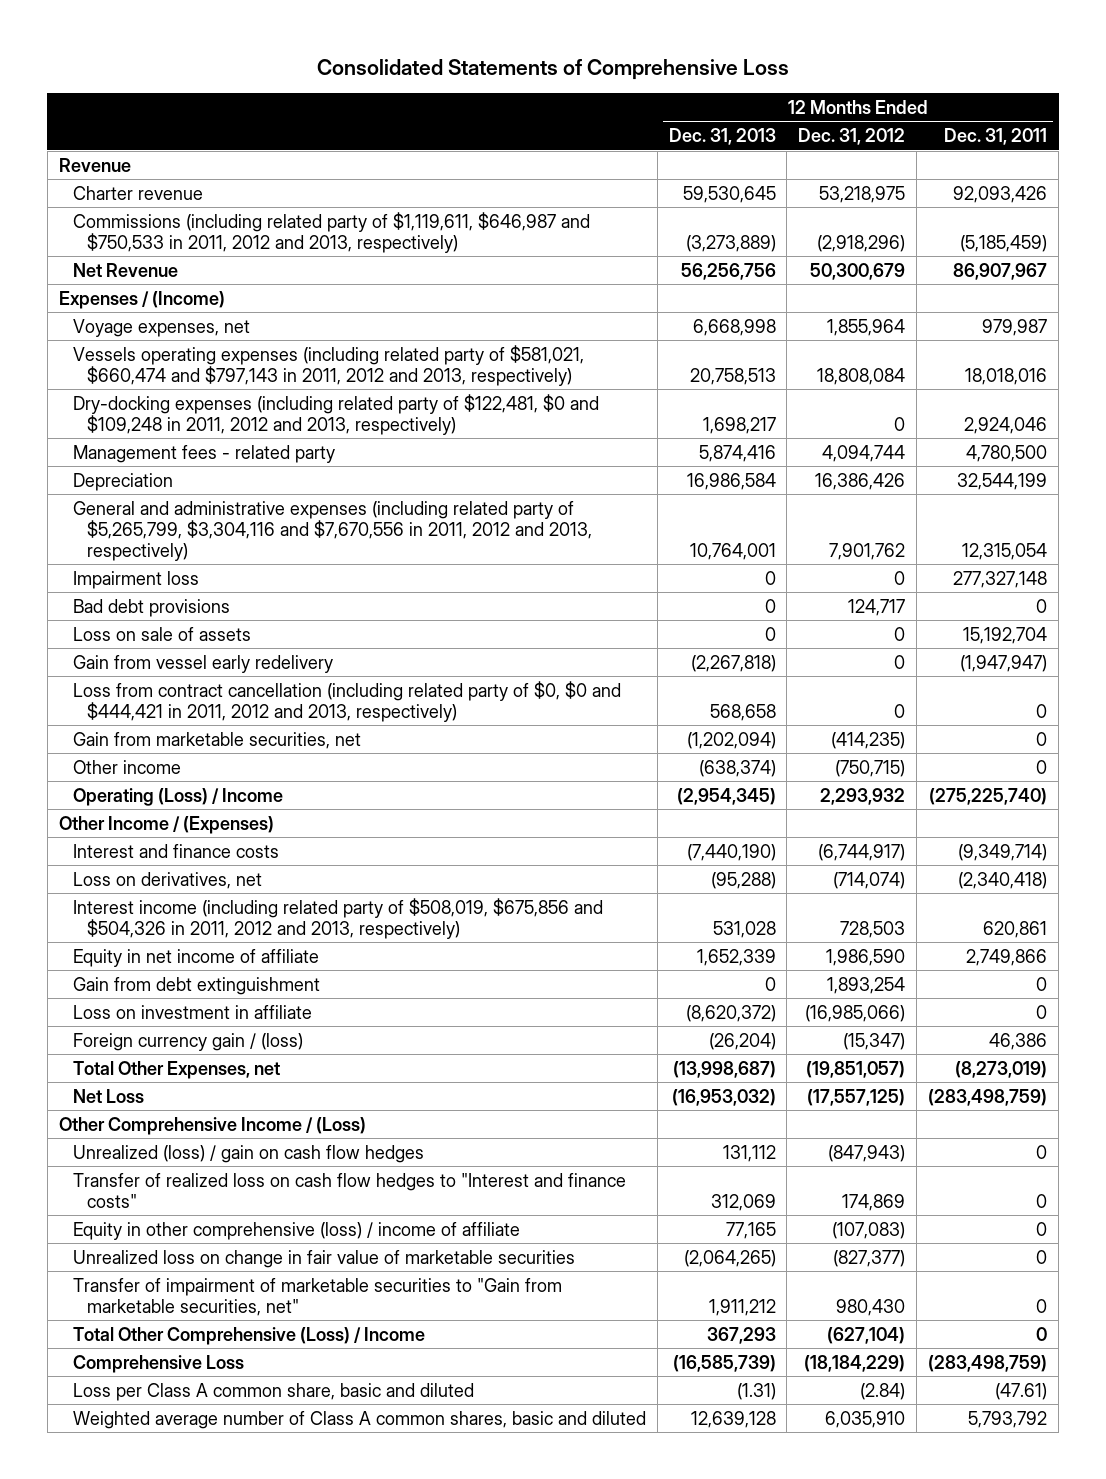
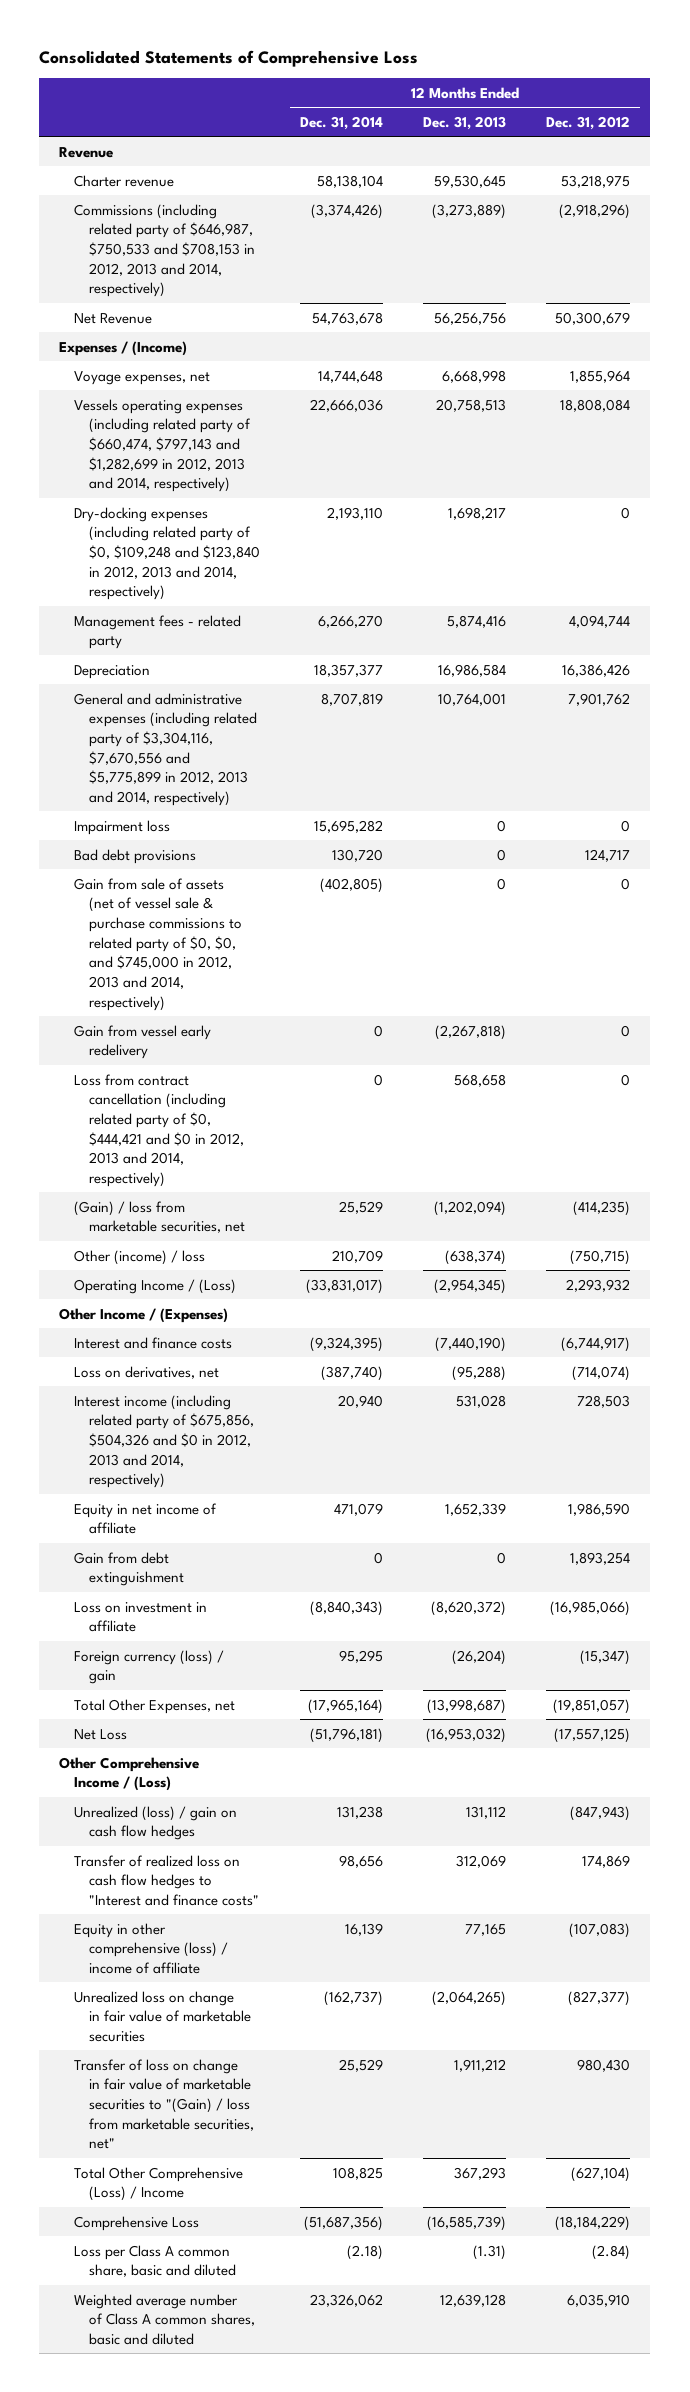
[944,128,1048,146] Dec. 31, 2011 -> none
none -> [300,115,384,130] Dec. 31, 2014
[72,211,590,253] Commissions (including related party of $1,119,611, $646,987 and $750,533 in 2011, 2012 and 2013, respectively) -> [74,203,256,298] Commissions (including related party of $646,987, $750,533 and $708,153 in 2012, 2013 and 2014, respectively)
[72,344,584,386] Vessels operating expenses (including related party of $581,021, $660,474 and $797,143 in 2011, 2012 and 2013, respectively) -> [74,398,252,493] Vessels operating expenses (including related party of $660,474, $797,143 and $1,282,699 in 2012, 2013 and 2014, respectively)
[72,393,599,435] Dry-docking expenses (including related party of $122,481, $0 and $109,248 in 2011, 2012 and 2013, respectively) -> [74,506,261,601] Dry-docking expenses (including related party of $0, $109,248 and $123,840 in 2012, 2013 and 2014, respectively)
[72,500,592,561] General and administrative expenses (including related party of $5,265,799, $3,304,116 and $7,670,556 in 2011, 2012 and 2013, respectively) -> [74,692,258,806] General and administrative expenses (including related party of $3,304,116, $7,670,556 and $5,775,899 in 2012, 2013 and 2014, respectively)
[72,626,251,641] Loss on sale of assets -> [74,877,243,1011] Gain from sale of assets (net of vessel sale & purchase commissions to related party of $0, $0, and $745,000 in 2012, 2013 and 2014, respectively)
[72,680,621,722] Loss from contract cancellation (including related party of $0, $0 and $444,421 in 2011, 2012 and 2013, respectively) -> [74,1073,245,1187] Loss from contract cancellation (including related party of $0, $444,421 and $0 in 2012, 2013 and 2014, respectively)
[72,731,361,749] Gain from marketable securities, net -> [74,1200,246,1234] (Gain) / loss from marketable securities, net
[72,759,181,774] Other income -> [74,1249,206,1265] Other (income) / loss
[72,787,283,806] Operating (Loss) / Income -> [74,1278,237,1294] Operating Income / (Loss)
[72,897,603,939] Interest income (including related party of $508,019, $675,856 and $504,326 in 2011, 2012 and 2013, respectively) -> [74,1394,255,1489] Interest income (including related party of $675,856, $504,326 and $0 in 2012, 2013 and 2014, respectively)
[72,1032,303,1051] Foreign currency gain / (loss) -> [74,1649,225,1685] Foreign currency (loss) / gain
[72,1277,562,1316] Transfer of impairment of marketable securities to "Gain from marketable securities, net" -> [74,2058,255,2150] Transfer of loss on change in fair value of marketable securities to "(Gain) / loss from marketable securities, net"

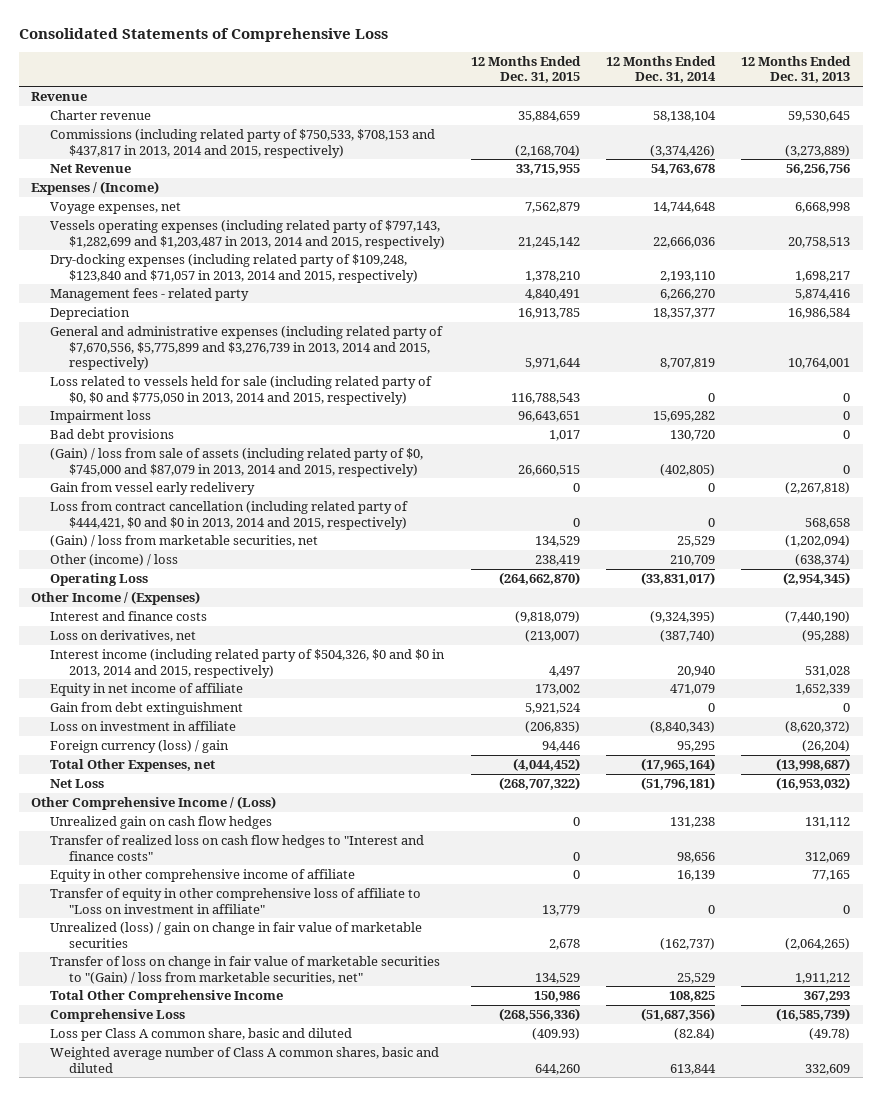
[546,115,631,130] Dec. 31, 2012 -> none
none -> [470,56,581,84] 12 Months Ended Dec. 31, 2015
[74,203,256,298] Commissions (including related party of $646,987, $750,533 and $708,153 in 2012, 2013 and 2014, respectively) -> [50,129,436,158] Commissions (including related party of $750,533, $708,153 and $437,817 in 2013, 2014 and 2015, respectively)
[74,398,252,493] Vessels operating expenses (including related party of $660,474, $797,143 and $1,282,699 in 2012, 2013 and 2014, respectively) -> [50,220,445,249] Vessels operating expenses (including related party of $797,143, $1,282,699 and $1,203,487 in 2013, 2014 and 2015, respectively)
[74,506,261,601] Dry-docking expenses (including related party of $0, $109,248 and $123,840 in 2012, 2013 and 2014, respectively) -> [50,254,418,283] Dry-docking expenses (including related party of $109,248, $123,840 and $71,057 in 2013, 2014 and 2015, respectively)
[74,692,258,806] General and administrative expenses (including related party of $3,304,116, $7,670,556 and $5,775,899 in 2012, 2013 and 2014, respectively) -> [50,326,444,370] General and administrative expenses (including related party of $7,670,556, $5,775,899 and $3,276,739 in 2013, 2014 and 2015, respectively)
none -> [50,376,433,405] Loss related to vessels held for sale (including related party of $0, $0 and $775,050 in 2013, 2014 and 2015, respectively)
[74,877,243,1011] Gain from sale of assets (net of vessel sale & purchase commissions to related party of $0, $0, and $745,000 in 2012, 2013 and 2014, respectively) -> [50,448,424,477] (Gain) / loss from sale of assets (including related party of $0, $745,000 and $87,079 in 2013, 2014 and 2015, respectively)
[74,1073,245,1187] Loss from contract cancellation (including related party of $0, $444,421 and $0 in 2012, 2013 and 2014, respectively) -> [50,501,409,530] Loss from contract cancellation (including related party of $444,421, $0 and $0 in 2013, 2014 and 2015, respectively)
[74,1278,237,1294] Operating Income / (Loss) -> [50,573,149,587] Operating Loss
[74,1394,255,1489] Interest income (including related party of $675,856, $504,326 and $0 in 2012, 2013 and 2014, respectively) -> [50,649,446,678] Interest income (including related party of $504,326, $0 and $0 in 2013, 2014 and 2015, respectively)
[74,1805,238,1841] Unrealized (loss) / gain on cash flow hedges -> [50,816,273,830] Unrealized gain on cash flow hedges
[74,1922,229,1974] Equity in other comprehensive (loss) / income of affiliate -> [50,869,356,883] Equity in other comprehensive income of affiliate
none -> [50,888,422,914] Transfer of equity in other comprehensive loss of affiliate to "Loss on investment in affiliate"
[74,1990,252,2042] Unrealized loss on change in fair value of marketable securities -> [50,922,423,948] Unrealized (loss) / gain on change in fair value of marketable securities
[74,2166,244,2202] Total Other Comprehensive (Loss) / Income -> [50,990,284,1004] Total Other Comprehensive Income
[347,2244,384,2260] (2.18) -> [673,1028,715,1041] (82.84)
[473,2244,507,2260] (1.31) -> [808,1028,850,1041] (49.78)
[310,2293,384,2307] 23,326,062 -> [669,1063,716,1075] 613,844
[440,2293,507,2307] 12,639,128 -> [804,1063,850,1075] 332,609

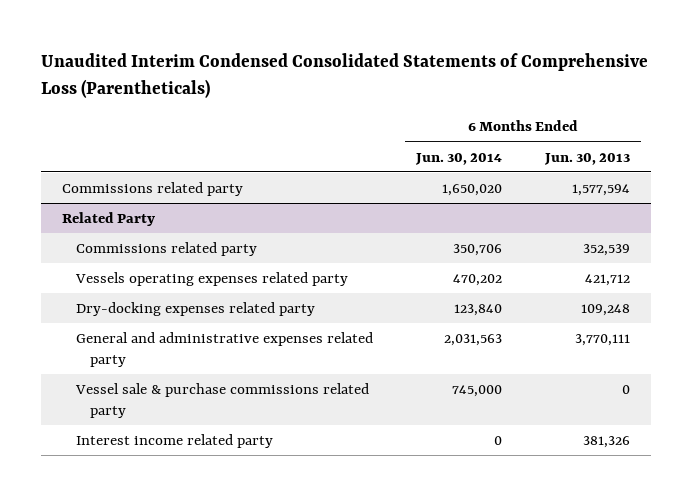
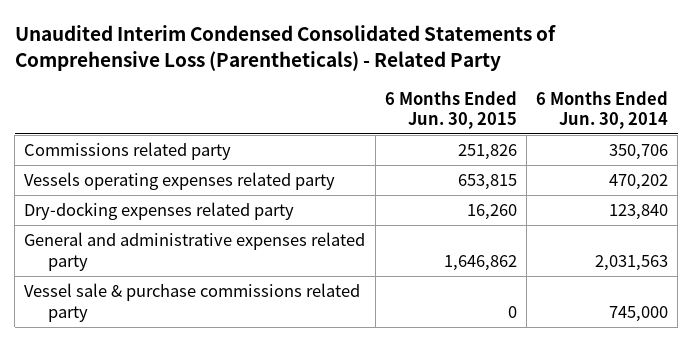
[40,53,648,99] Unaudited Interim Condensed Consolidated Statements of Comprehensive Loss (Parentheticals) -> [14,24,556,71] Unaudited Interim Condensed Consolidated Statements of Comprehensive Loss (Parentheticals) - Related Party
[543,152,630,165] Jun. 30, 2013 -> none
none -> [384,90,517,129] 6 Months Ended Jun. 30, 2015
[62,182,244,197] Commissions related party -> none
[62,212,156,227] Related Party -> none
[76,434,274,449] Interest income related party -> none

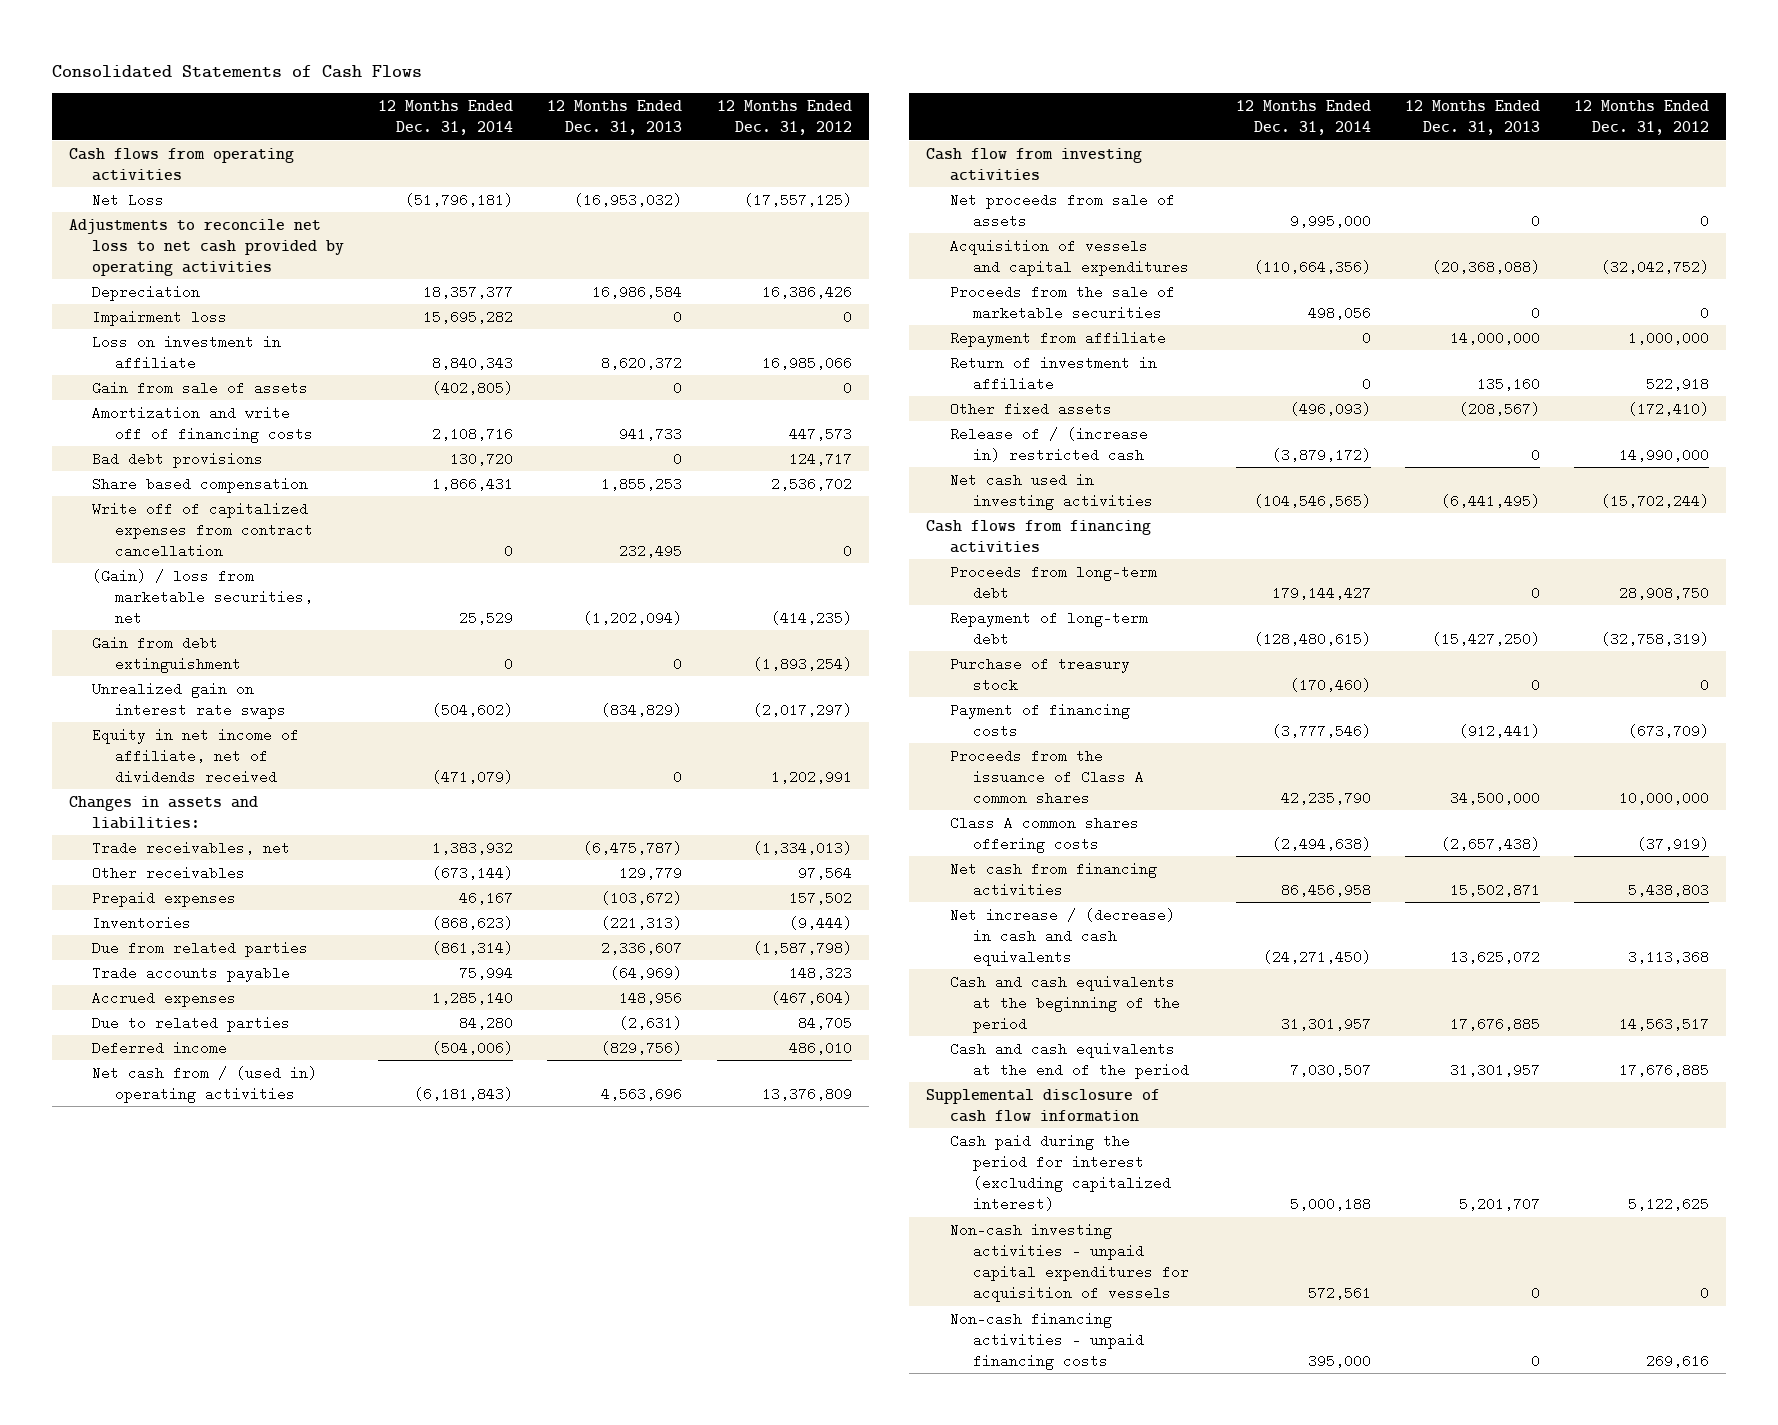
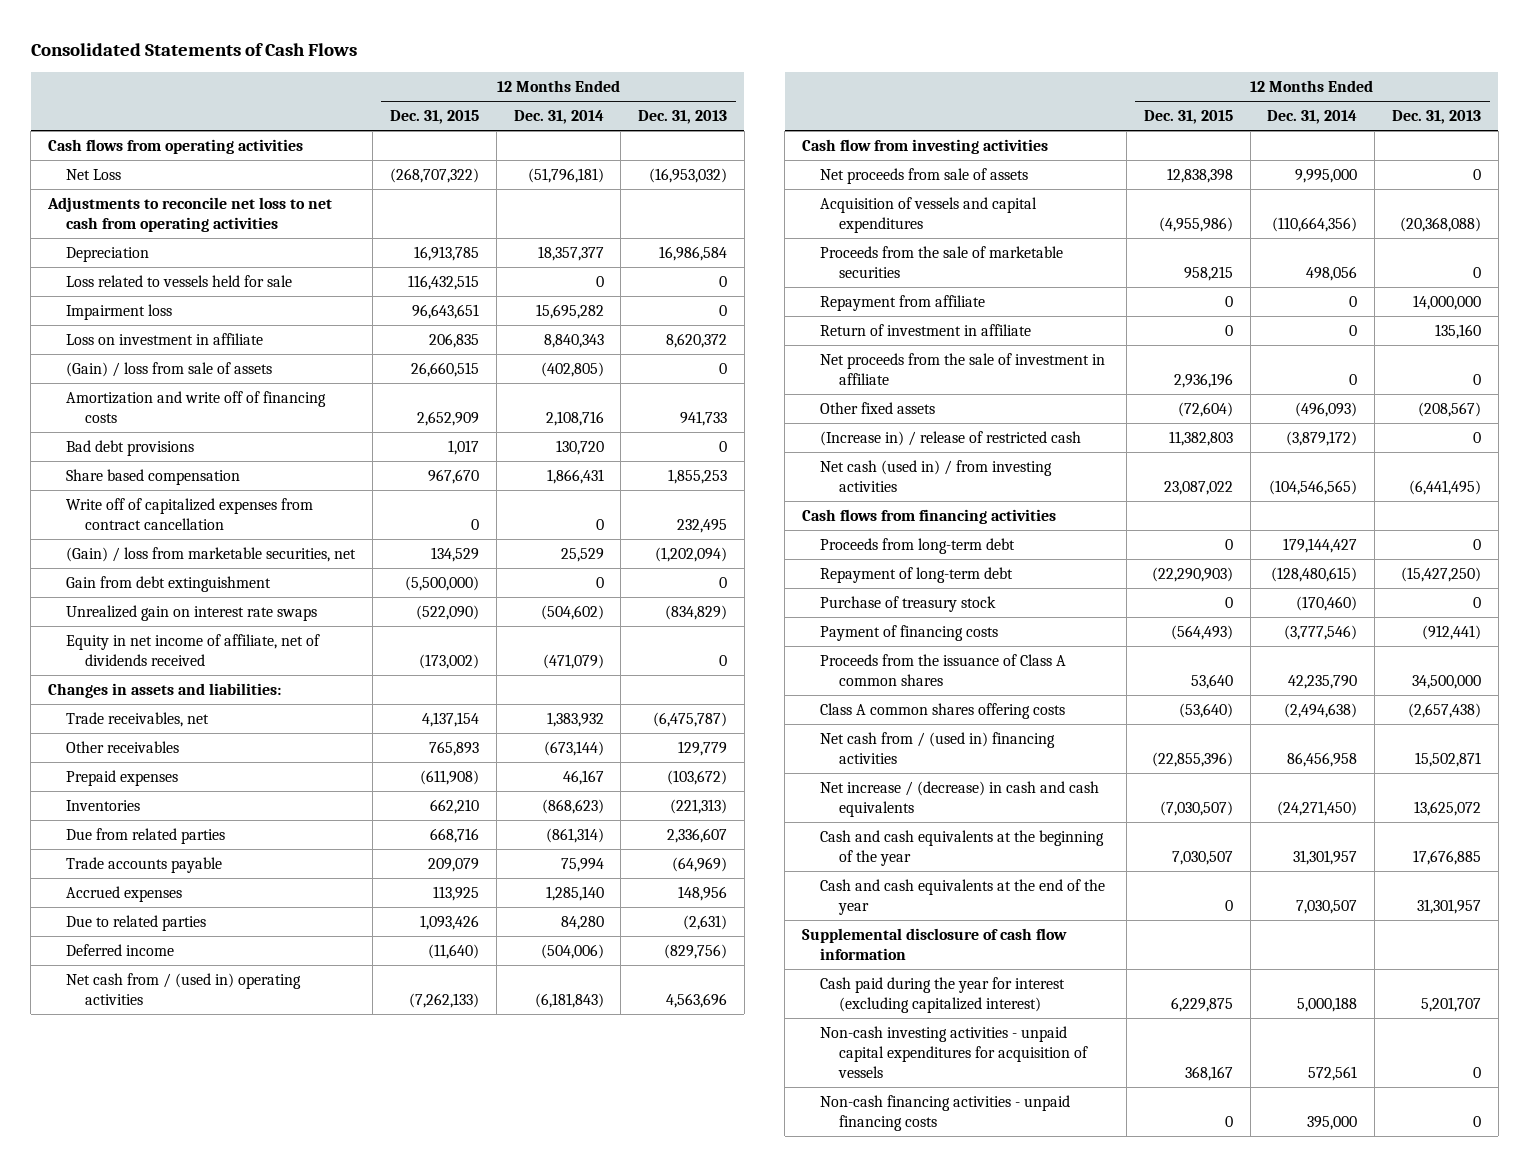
[716,100,852,136] 12 Months Ended Dec. 31, 2012 -> none
none -> [389,110,479,125] Dec. 31, 2015
[68,218,344,276] Adjustments to reconcile net loss to net cash provided by operating activities -> [47,197,333,233] Adjustments to reconcile net loss to net cash from operating activities
none -> [66,275,293,288] Loss related to vessels held for sale
[91,380,308,395] Gain from sale of assets -> [66,362,273,378] (Gain) / loss from sale of assets
none -> [820,353,1106,386] Net proceeds from the sale of investment in affiliate
[949,426,1148,462] Release of / (increase in) restricted cash -> [820,431,1082,447] (Increase in) / release of restricted cash
[949,472,1153,510] Net cash used in investing activities -> [820,460,1053,493] Net cash (used in) / from investing activities
[949,861,1157,897] Net cash from financing activities -> [820,732,1056,765] Net cash from / (used in) financing activities
[949,974,1180,1033] Cash and cash equivalents at the beginning of the period -> [820,830,1105,867] Cash and cash equivalents at the beginning of the year
[949,1041,1189,1079] Cash and cash equivalents at the end of the period -> [820,879,1106,916] Cash and cash equivalents at the end of the year
[949,1133,1171,1211] Cash paid during the period for interest (excluding capitalized interest) -> [820,977,1066,1014] Cash paid during the year for interest (excluding capitalized interest)

